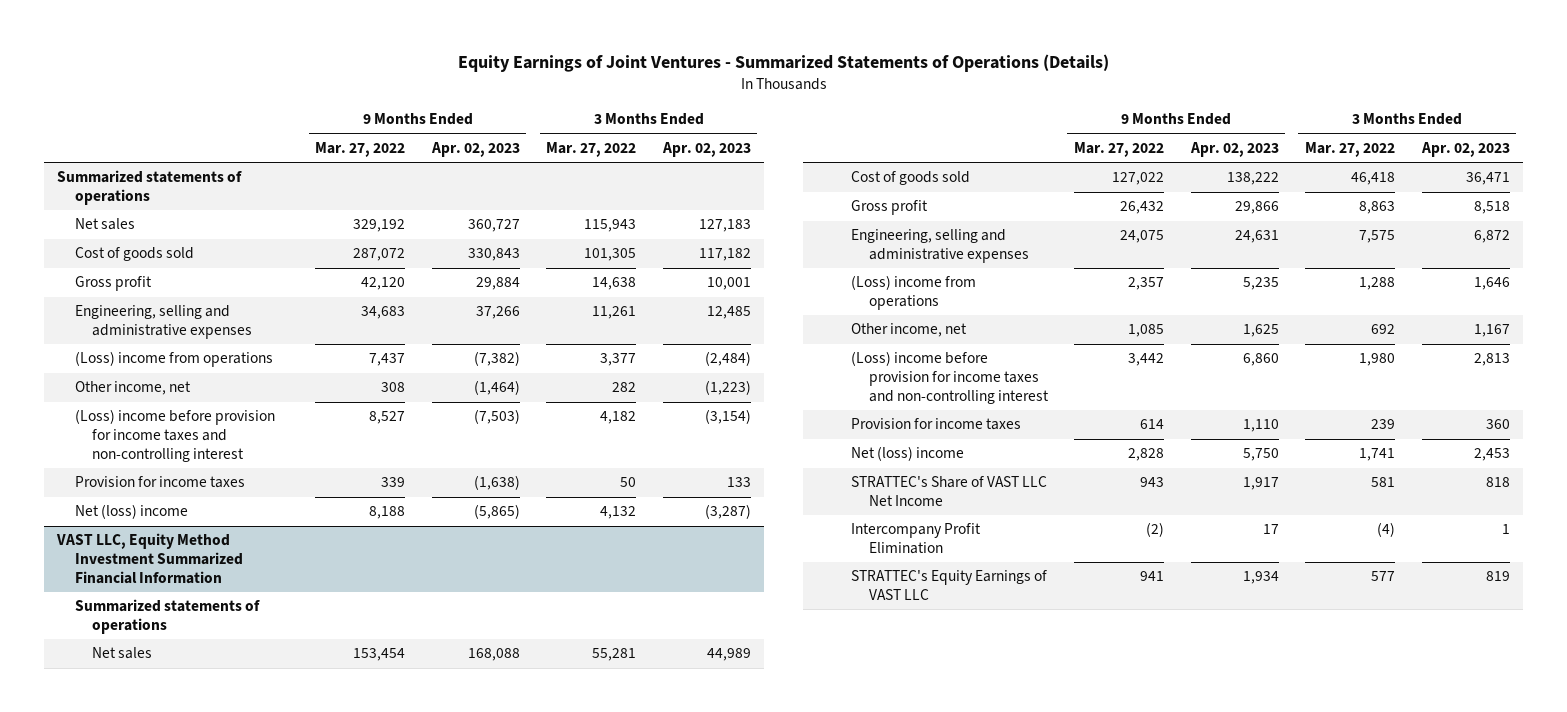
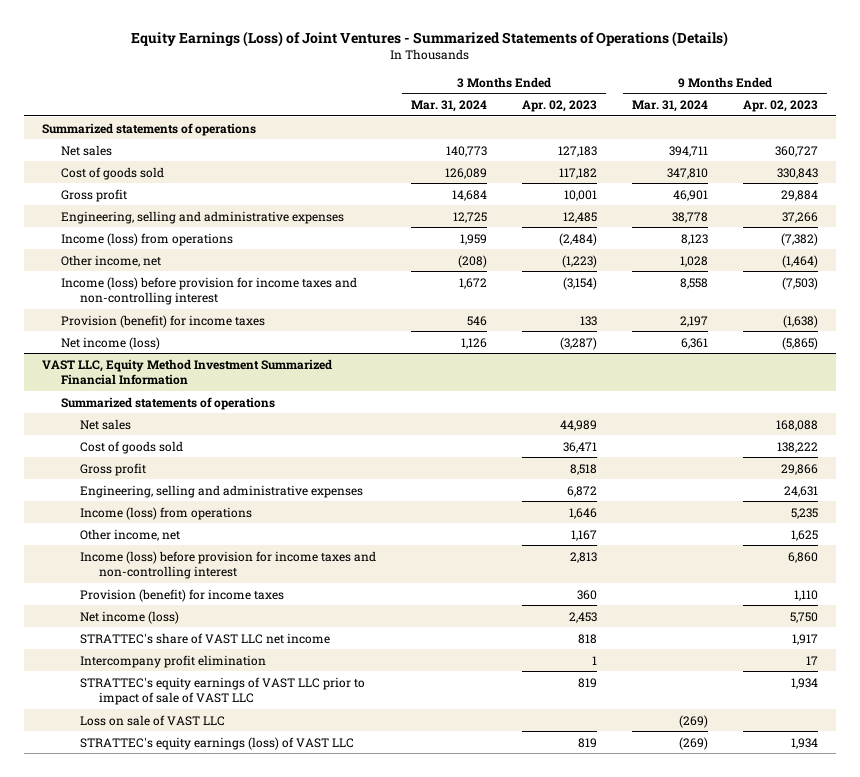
[457,54,1109,73] Equity Earnings of Joint Ventures - Summarized Statements of Operations (Details) -> [130,30,728,47] Equity Earnings (Loss) of Joint Ventures - Summarized Statements of Operations (Details)
[315,142,406,158] Mar. 27, 2022 -> none
[546,142,637,158] Mar. 27, 2022 -> none
none -> [410,99,487,112] Mar. 31, 2024
none -> [632,99,709,112] Mar. 31, 2024
[74,351,273,368] (Loss) income from operations -> [60,232,233,246] Income (loss) from operations
[74,409,275,462] (Loss) income before provision for income taxes and non-controlling interest -> [60,276,357,306] Income (loss) before provision for income taxes and non-controlling interest
[74,476,245,489] Provision for income taxes -> [60,314,265,328] Provision (benefit) for income taxes
[74,504,188,520] Net (loss) income -> [60,336,160,350] Net income (loss)
[851,275,977,311] (Loss) income from operations -> [79,506,252,520] Income (loss) from operations
[851,351,1049,404] (Loss) income before provision for income taxes and non-controlling interest -> [79,550,376,580] Income (loss) before provision for income taxes and non-controlling interest
[851,418,1022,431] Provision for income taxes -> [79,588,284,602] Provision (benefit) for income taxes
[851,446,965,462] Net (loss) income -> [79,610,179,624] Net income (loss)
[851,476,1048,507] STRATTEC's Share of VAST LLC Net Income -> [79,632,330,644] STRATTEC's share of VAST LLC net income
[851,523,982,555] Intercompany Profit Elimination -> [79,654,266,668] Intercompany profit elimination
none -> [79,676,365,706] STRATTEC's equity earnings of VAST LLC prior to impact of sale of VAST LLC
none -> [79,714,225,726] Loss on sale of VAST LLC
[851,570,1048,601] STRATTEC's Equity Earnings of VAST LLC -> [79,736,354,750] STRATTEC's equity earnings (loss) of VAST LLC

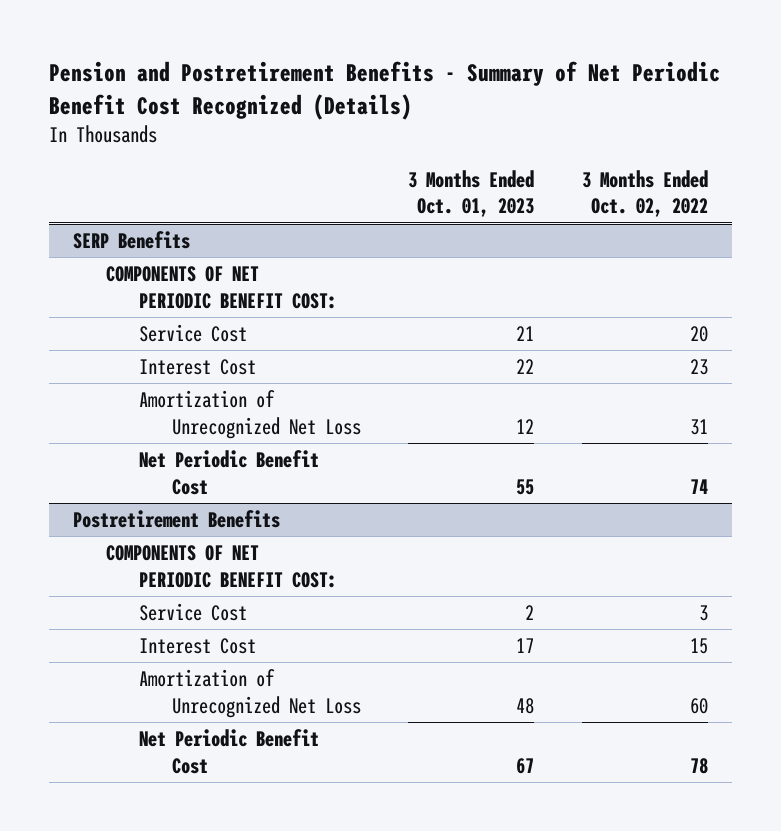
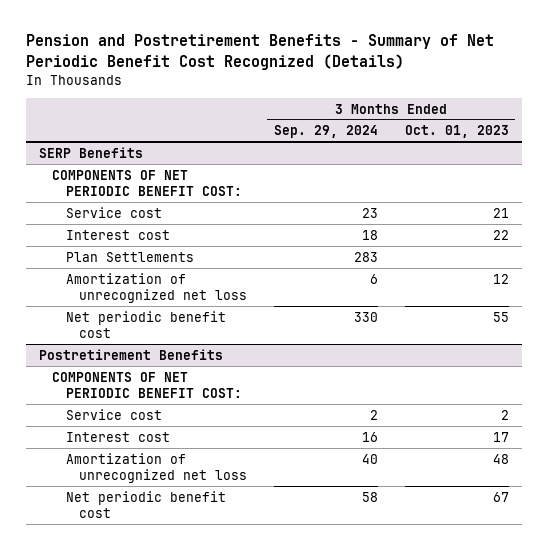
[582,169,709,218] 3 Months Ended Oct. 02, 2022 -> none
none -> [273,125,378,139] Sep. 29, 2024
[138,324,247,343] Service Cost -> [65,206,162,218] Service cost
[138,359,256,376] Interest Cost -> [65,229,170,240] Interest cost
none -> [65,251,194,262] Plan Settlements
[138,390,361,439] Amortization of Unrecognized Net Loss -> [65,272,248,304] Amortization of unrecognized net loss
[138,450,319,495] Net Periodic Benefit Cost -> [65,310,226,339] Net periodic benefit cost
[138,603,247,622] Service Cost -> [65,408,162,420] Service cost
[138,638,256,655] Interest Cost -> [65,431,170,442] Interest cost
[138,669,361,718] Amortization of Unrecognized Net Loss -> [65,452,248,484] Amortization of unrecognized net loss
[138,729,319,774] Net Periodic Benefit Cost -> [65,490,226,519] Net periodic benefit cost

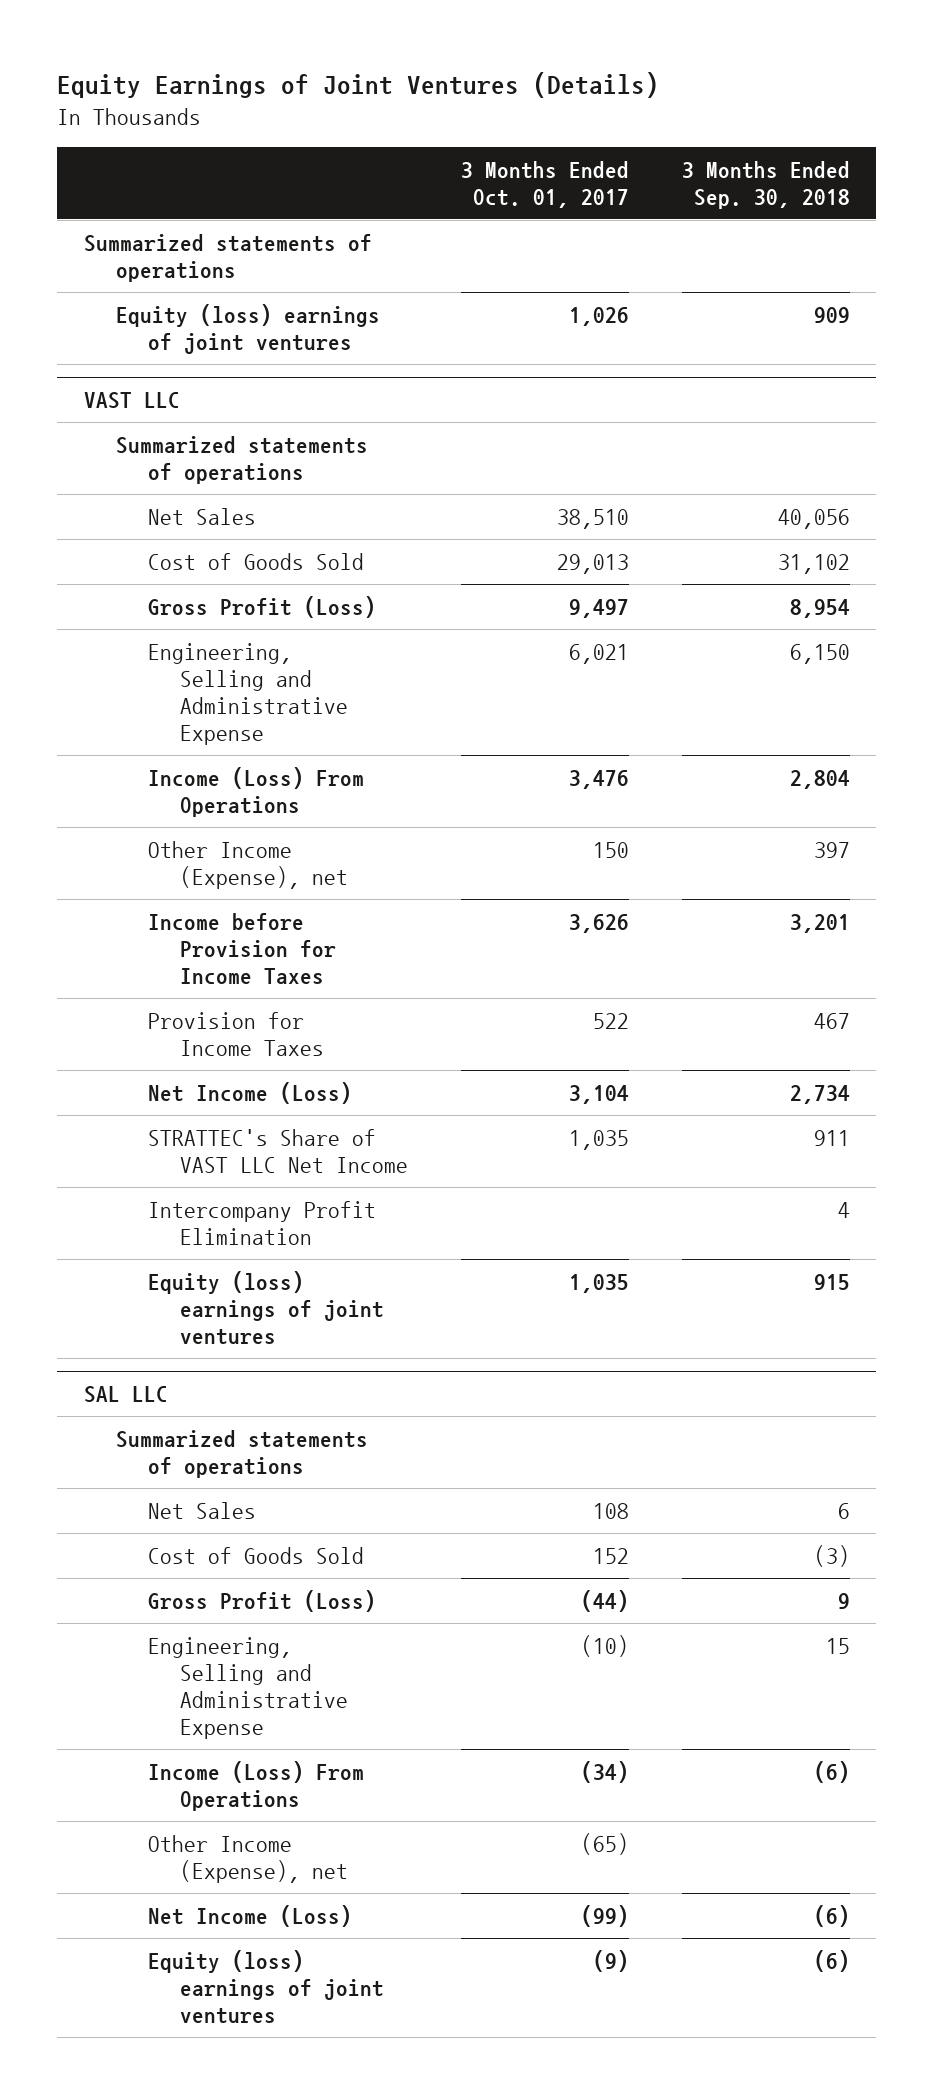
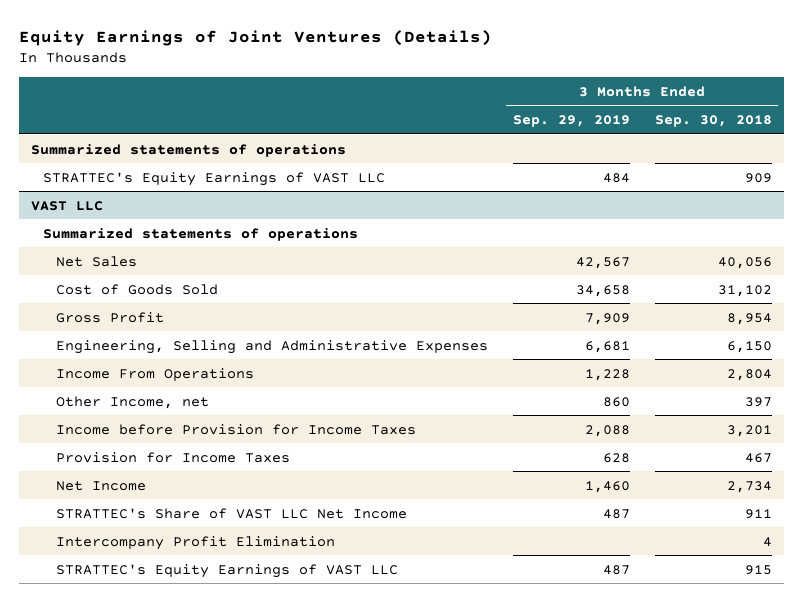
[461,160,630,208] 3 Months Ended Oct. 01, 2017 -> none
none -> [512,115,630,128] Sep. 29, 2019
[115,303,380,354] Equity (loss) earnings of joint ventures -> [43,171,386,186] STRATTEC's Equity Earnings of VAST LLC
[148,595,377,618] Gross Profit (Loss) -> [55,311,164,323] Gross Profit
[148,642,349,745] Engineering, Selling and Administrative Expense -> [55,339,488,354] Engineering, Selling and Administrative Expenses
[148,766,365,817] Income (Loss) From Operations -> [55,367,254,381] Income From Operations
[148,840,349,889] Other Income (Expense), net -> [55,395,209,409] Other Income, net
[148,1081,353,1104] Net Income (Loss) -> [55,480,146,491] Net Income
[83,1386,168,1404] SAL LLC -> none
[115,1429,368,1478] Summarized statements of operations -> none
[148,1501,257,1519] Net Sales -> none
[148,1546,365,1564] Cost of Goods Sold -> none
[148,1589,377,1612] Gross Profit (Loss) -> none
[148,1636,349,1739] Engineering, Selling and Administrative Expense -> none
[148,1760,365,1811] Income (Loss) From Operations -> none
[148,1834,349,1883] Other Income (Expense), net -> none
[148,1904,353,1927] Net Income (Loss) -> none
[148,1949,385,2024] Equity (loss) earnings of joint ventures -> none
[148,1270,385,1345] Equity (loss) earnings of joint ventures -> [55,563,398,578] STRATTEC's Equity Earnings of VAST LLC

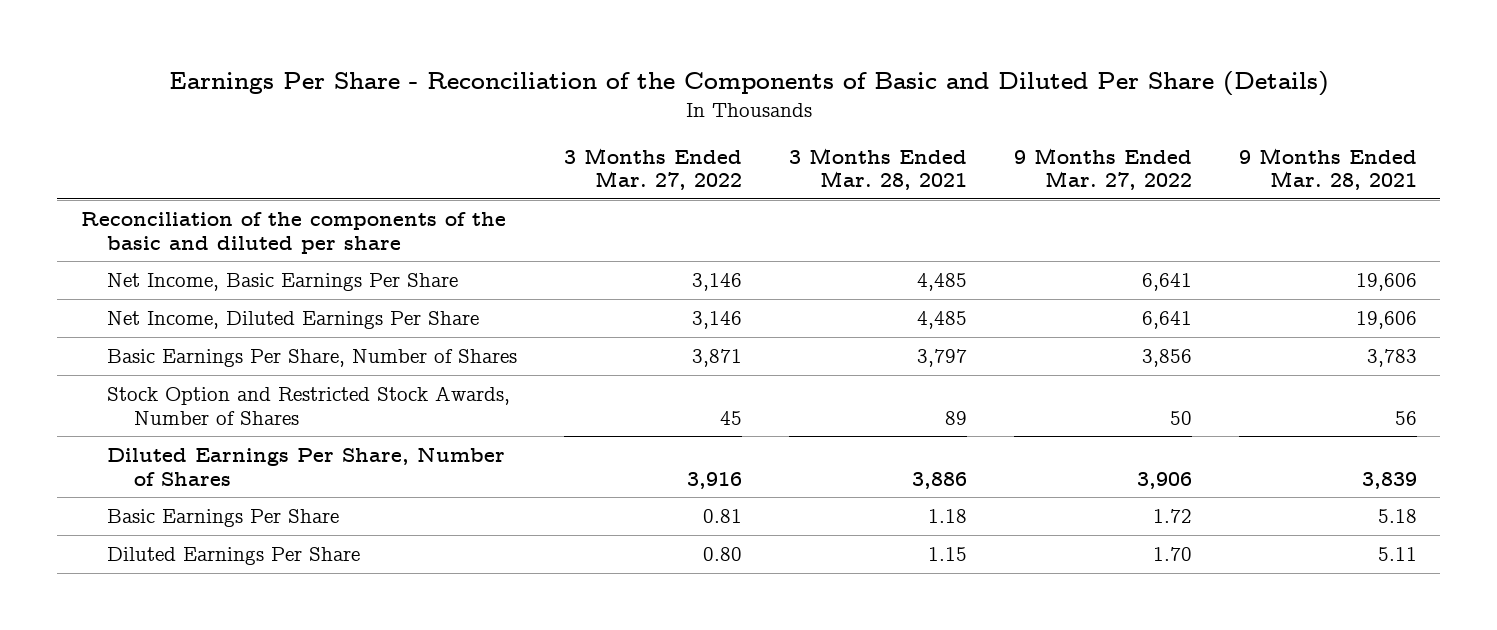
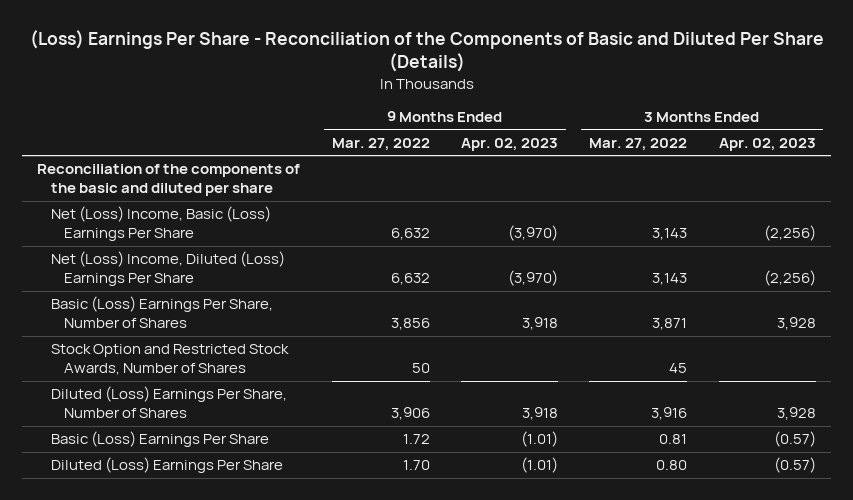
[168,71,1329,97] Earnings Per Share - Reconciliation of the Components of Basic and Diluted Per Share (Details) -> [29,30,824,73] (Loss) Earnings Per Share - Reconciliation of the Components of Basic and Diluted Per Share (Details)
[789,147,968,191] 3 Months Ended Mar. 28, 2021 -> none
[1238,147,1417,191] 9 Months Ended Mar. 28, 2021 -> none
none -> [461,137,559,151] Apr. 02, 2023
none -> [718,137,816,151] Apr. 02, 2023
[107,272,459,291] Net Income, Basic Earnings Per Share -> [50,206,271,242] Net (Loss) Income, Basic (Loss) Earnings Per Share
[692,272,743,291] 3,146 -> [652,228,688,241] 3,143
[1142,272,1193,291] 6,641 -> [390,228,430,241] 6,632
[107,310,480,329] Net Income, Diluted Earnings Per Share -> [50,251,285,287] Net (Loss) Income, Diluted (Loss) Earnings Per Share
[692,310,743,329] 3,146 -> [652,273,688,286] 3,143
[1142,310,1193,329] 6,641 -> [390,273,430,286] 6,632
[107,348,518,367] Basic Earnings Per Share, Number of Shares -> [50,296,273,329] Basic (Loss) Earnings Per Share, Number of Shares
[107,446,506,486] Diluted Earnings Per Share, Number of Shares -> [50,386,287,419] Diluted (Loss) Earnings Per Share, Number of Shares
[107,508,340,527] Basic Earnings Per Share -> [50,431,269,448] Basic (Loss) Earnings Per Share
[107,546,361,565] Diluted Earnings Per Share -> [50,457,283,474] Diluted (Loss) Earnings Per Share

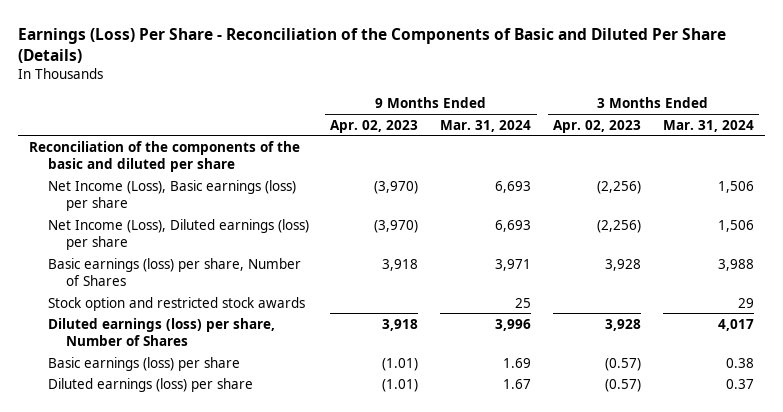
[29,30,824,73] (Loss) Earnings Per Share - Reconciliation of the Components of Basic and Diluted Per Share (Details) -> [18,27,727,63] Earnings (Loss) Per Share - Reconciliation of the Components of Basic and Diluted Per Share (Details)
[331,137,430,151] Mar. 27, 2022 -> none
[589,137,688,151] Mar. 27, 2022 -> none
none -> [440,119,532,132] Mar. 31, 2024
none -> [662,119,754,132] Mar. 31, 2024
[50,206,271,242] Net (Loss) Income, Basic (Loss) Earnings Per Share -> [47,179,296,212] Net Income (Loss), Basic earnings (loss) per share
[50,251,285,287] Net (Loss) Income, Diluted (Loss) Earnings Per Share -> [47,218,309,251] Net Income (Loss), Diluted earnings (loss) per share
[50,296,273,329] Basic (Loss) Earnings Per Share, Number of Shares -> [47,257,301,287] Basic earnings (loss) per share, Number of Shares
[50,344,289,376] Stock Option and Restricted Stock Awards, Number of Shares -> [47,296,305,311] Stock option and restricted stock awards
[50,386,287,419] Diluted (Loss) Earnings Per Share, Number of Shares -> [47,317,275,347] Diluted earnings (loss) per share, Number of Shares
[50,431,269,448] Basic (Loss) Earnings Per Share -> [47,356,240,371] Basic earnings (loss) per share
[50,457,283,474] Diluted (Loss) Earnings Per Share -> [47,377,253,392] Diluted earnings (loss) per share

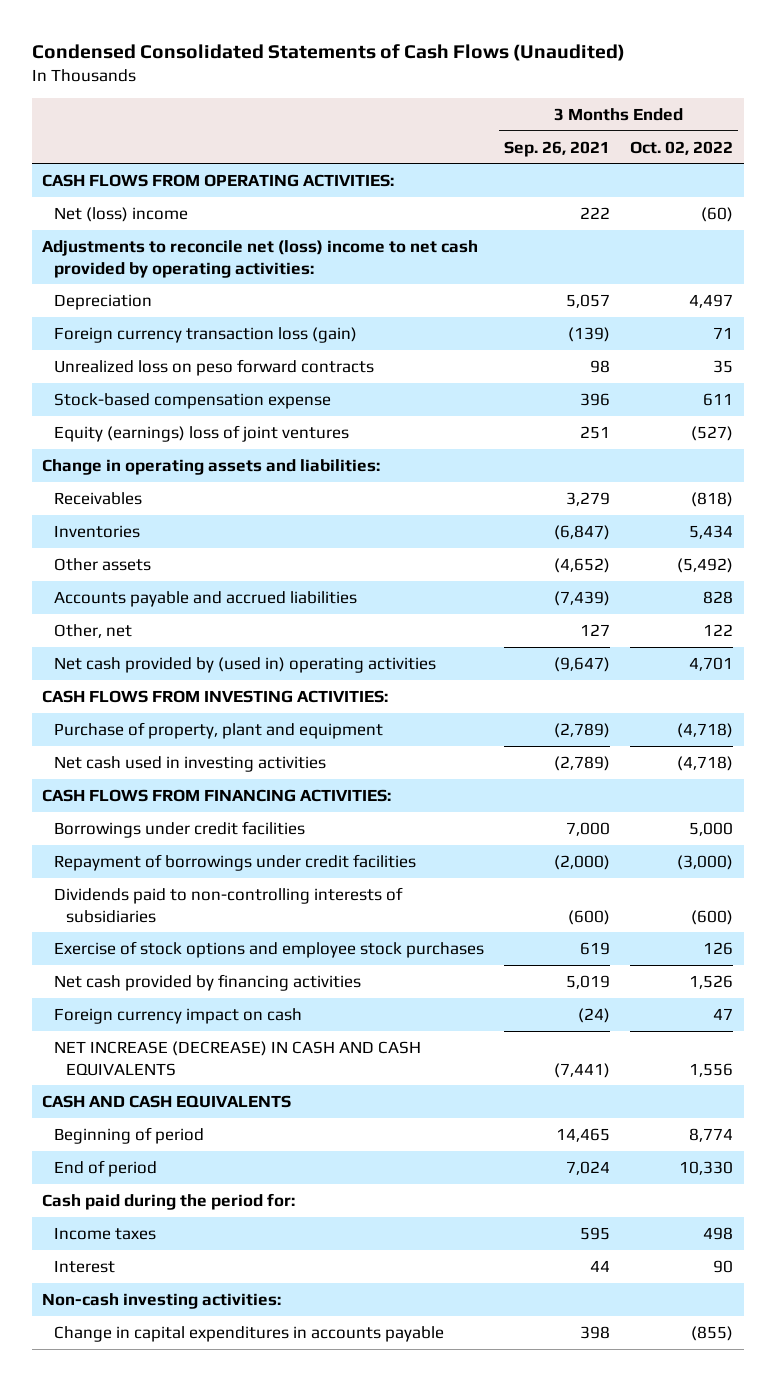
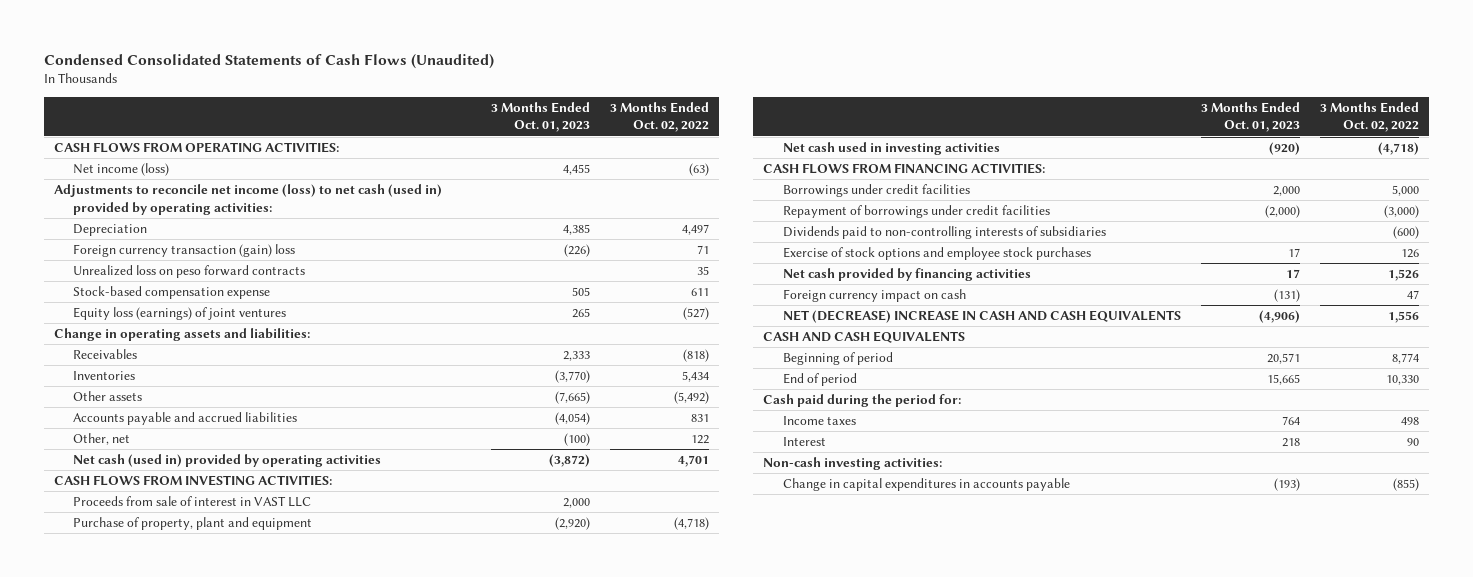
[504,140,611,157] Sep. 26, 2021 -> none
none -> [491,101,591,133] 3 Months Ended Oct. 01, 2023
[54,206,189,222] Net (loss) income -> [73,163,170,177] Net income (loss)
[701,206,734,222] (60) -> [689,163,710,177] (63)
[42,239,479,278] Adjustments to reconcile net (loss) income to net cash provided by operating activities: -> [53,184,442,215] Adjustments to reconcile net income (loss) to net cash (used in) provided by operating activities:
[54,326,358,343] Foreign currency transaction loss (gain) -> [73,244,296,258] Foreign currency transaction (gain) loss
[54,424,350,442] Equity (earnings) loss of joint ventures -> [73,307,287,321] Equity loss (earnings) of joint ventures
[703,590,734,604] 828 -> [691,414,710,423] 831
[54,656,437,673] Net cash provided by (used in) operating activities -> [73,454,382,468] Net cash (used in) provided by operating activities
none -> [73,496,312,508] Proceeds from sale of interest in VAST LLC
[54,1040,422,1076] NET INCREASE (DECREASE) IN CASH AND CASH EQUIVALENTS -> [783,310,1182,324] NET (DECREASE) INCREASE IN CASH AND CASH EQUIVALENTS

